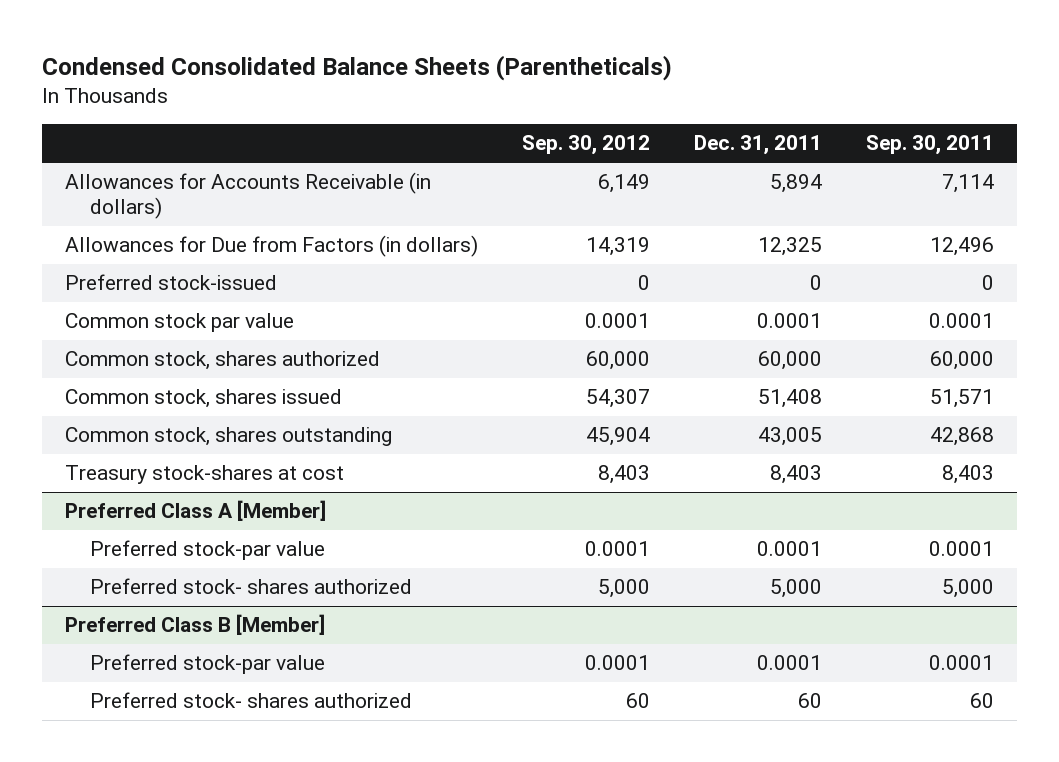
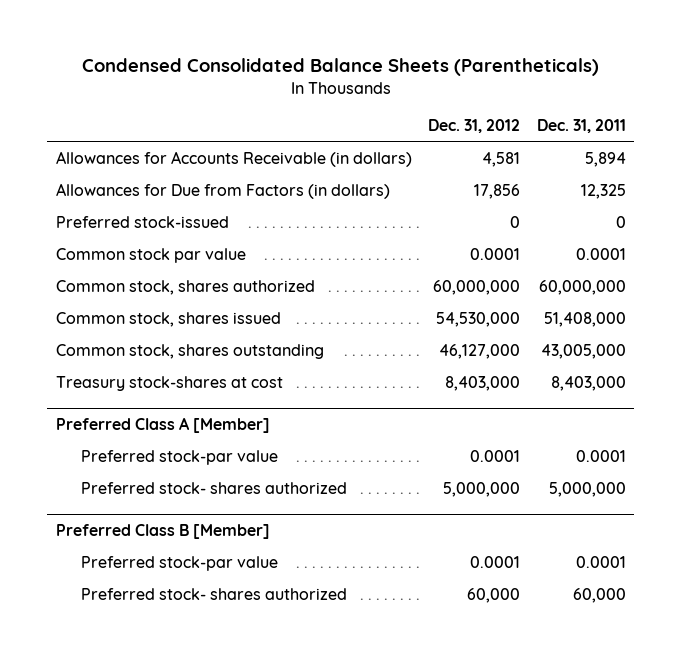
[521,135,650,156] Sep. 30, 2012 -> none
[866,135,995,156] Sep. 30, 2011 -> none
none -> [428,119,521,134] Dec. 31, 2012
[758,351,823,371] 60,000 -> [539,279,627,295] 60,000,000
[758,389,823,409] 51,408 -> [544,311,627,327] 51,408,000
[758,427,823,447] 43,005 -> [541,343,627,359] 43,005,000
[770,465,823,485] 8,403 -> [551,375,627,391] 8,403,000
[770,579,823,599] 5,000 -> [549,481,627,497] 5,000,000
[798,693,823,709] 60 -> [573,587,627,603] 60,000

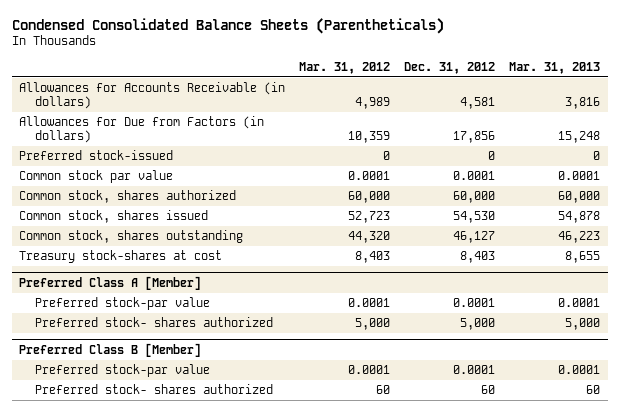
[537,119,627,134] Dec. 31, 2011 -> none
none -> [299,62,391,75] Mar. 31, 2012
none -> [509,62,601,75] Mar. 31, 2013
[433,279,521,295] 60,000,000 -> [453,191,496,204] 60,000
[436,311,521,327] 54,530,000 -> [453,211,496,224] 54,530
[439,343,521,359] 46,127,000 -> [453,231,496,244] 46,127
[445,375,521,391] 8,403,000 -> [460,251,496,264] 8,403
[443,481,521,497] 5,000,000 -> [460,318,496,331] 5,000
[467,587,521,603] 60,000 -> [481,385,496,395] 60

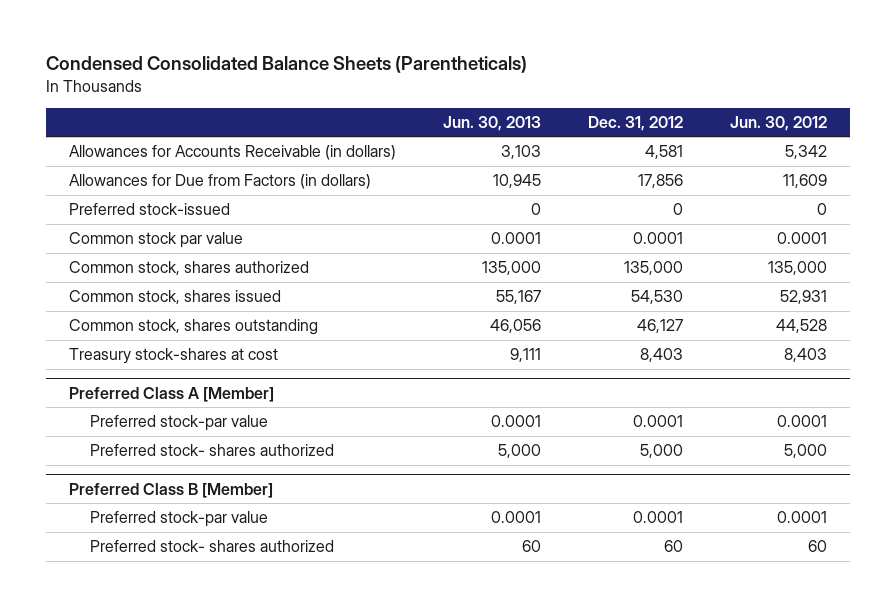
[299,62,391,75] Mar. 31, 2012 -> none
[509,62,601,75] Mar. 31, 2013 -> none
none -> [442,115,541,131] Jun. 30, 2013
none -> [729,115,827,131] Jun. 30, 2012
[453,191,496,204] 60,000 -> [623,261,683,276] 135,000

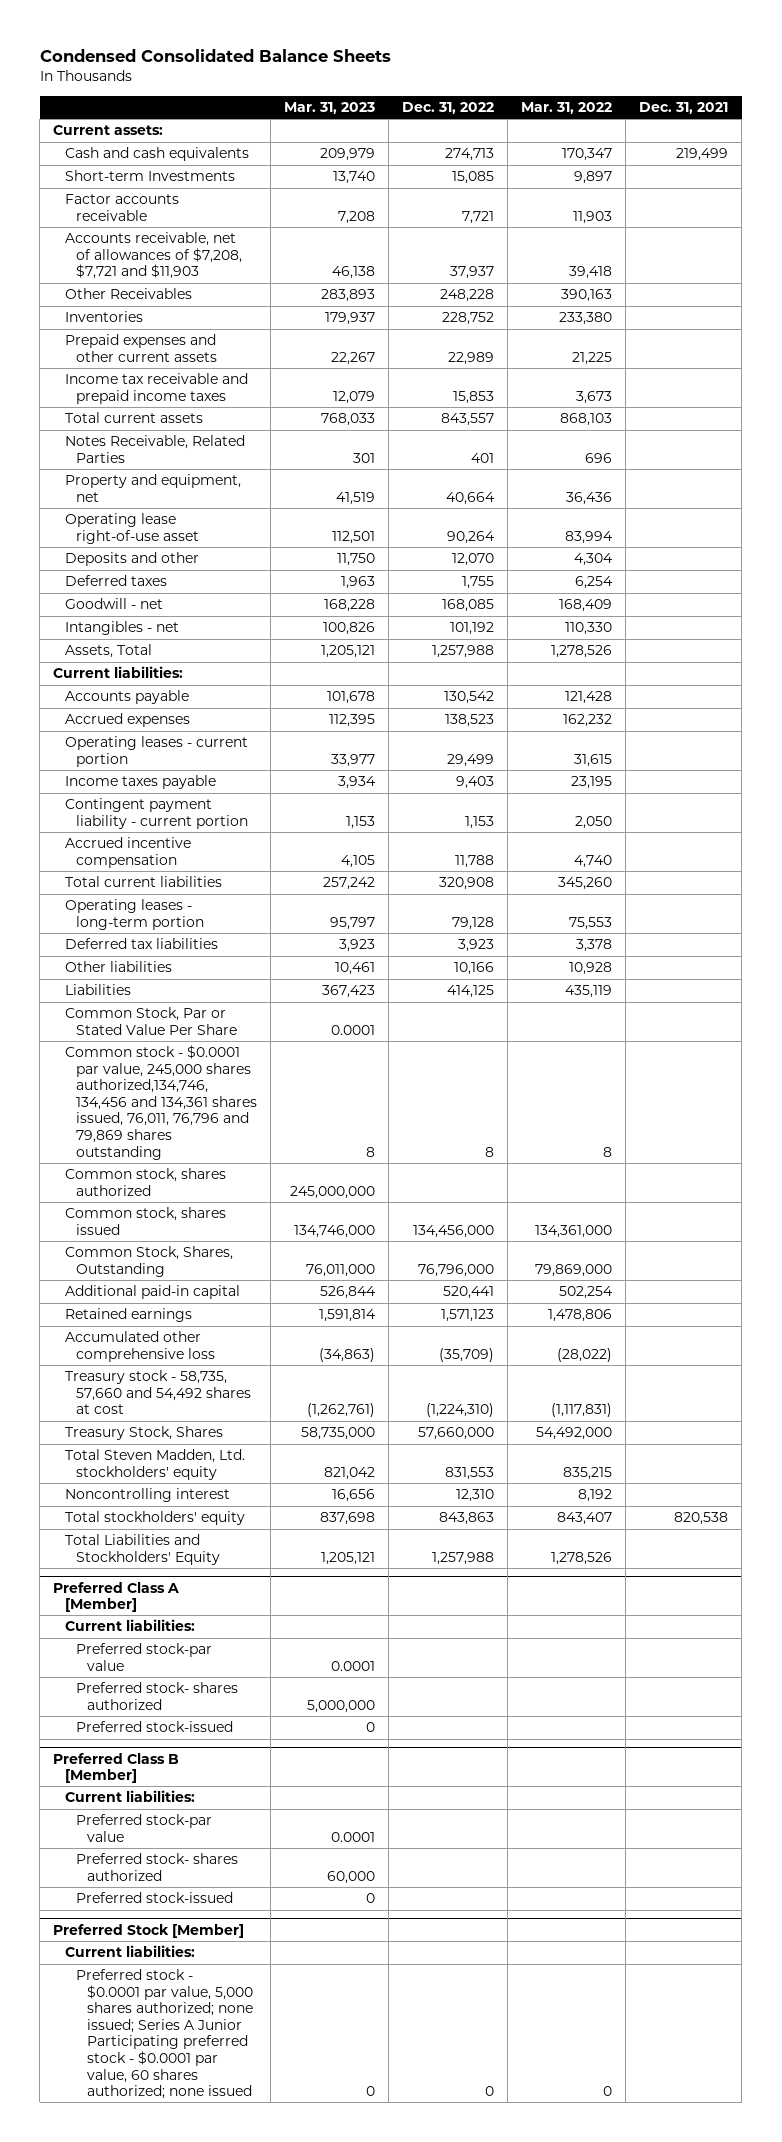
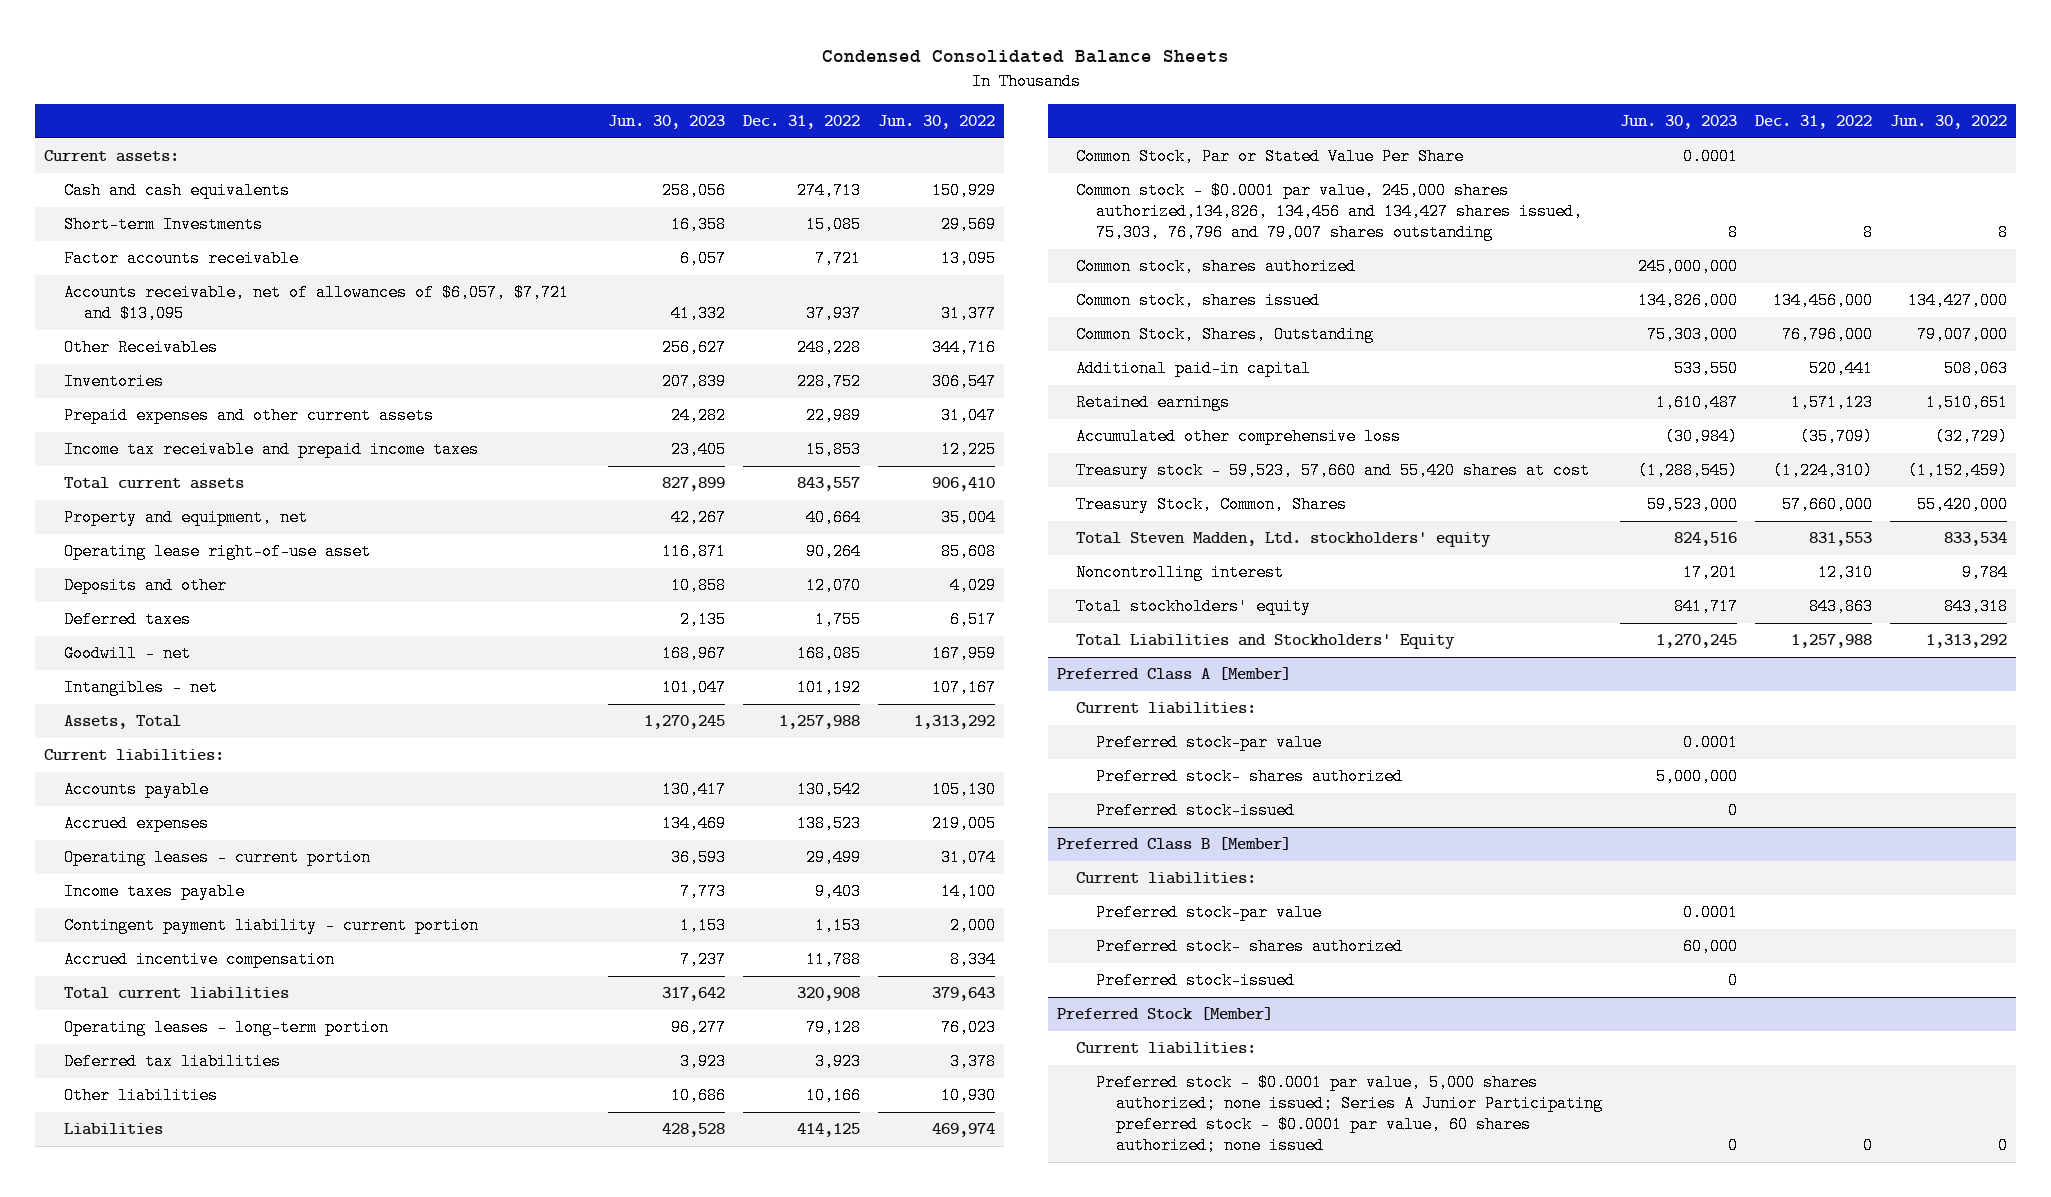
[283,101,375,114] Mar. 31, 2023 -> none
[520,101,612,114] Mar. 31, 2022 -> none
[639,101,729,114] Dec. 31, 2021 -> none
none -> [607,115,725,130] Jun. 30, 2023
none -> [877,115,995,130] Jun. 30, 2022
[64,232,242,280] Accounts receivable, net of allowances of $7,208, $7,721 and $11,903 -> [63,284,569,323] Accounts receivable, net of allowances of $6,057, $7,721 and $13,095
[64,435,245,463] Notes Receivable, Related Parties -> none
[64,1045,257,1160] Common stock - $0.0001 par value, 245,000 shares authorized,134,746, 134,456 and 134,361 shares issued, 76,011, 76,796 and 79,869 shares outstanding -> [1076,182,1584,242] Common stock - $0.0001 par value, 245,000 shares authorized,134,826, 134,456 and 134,427 shares issued, 75,303, 76,796 and 79,007 shares outstanding
[64,1370,251,1415] Treasury stock - 58,735, 57,660 and 54,492 shares at cost -> [1076,462,1591,480] Treasury stock - 59,523, 57,660 and 55,420 shares at cost
[64,1426,223,1441] Treasury Stock, Shares -> [1076,496,1348,514] Treasury Stock, Common, Shares

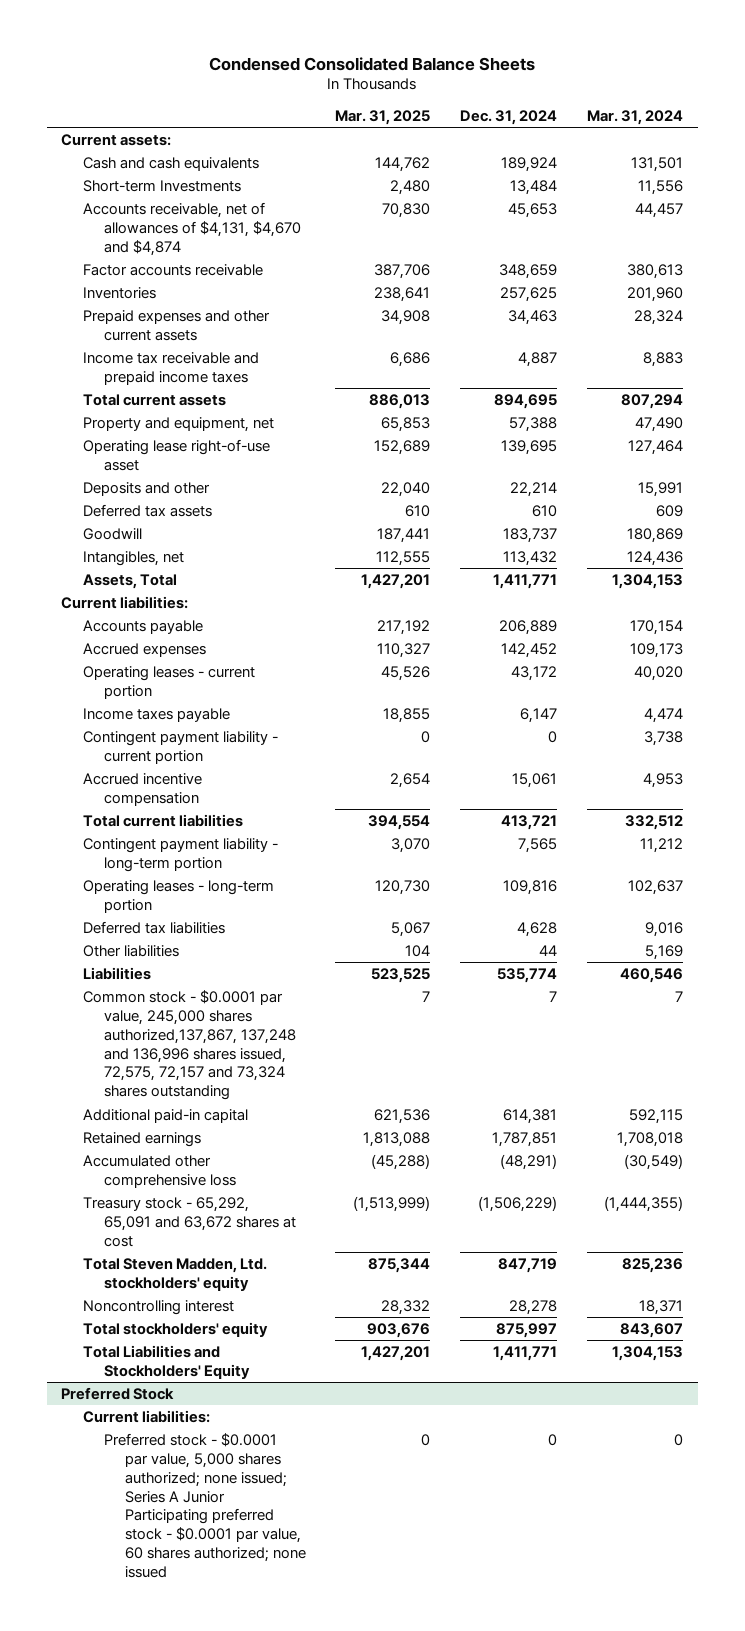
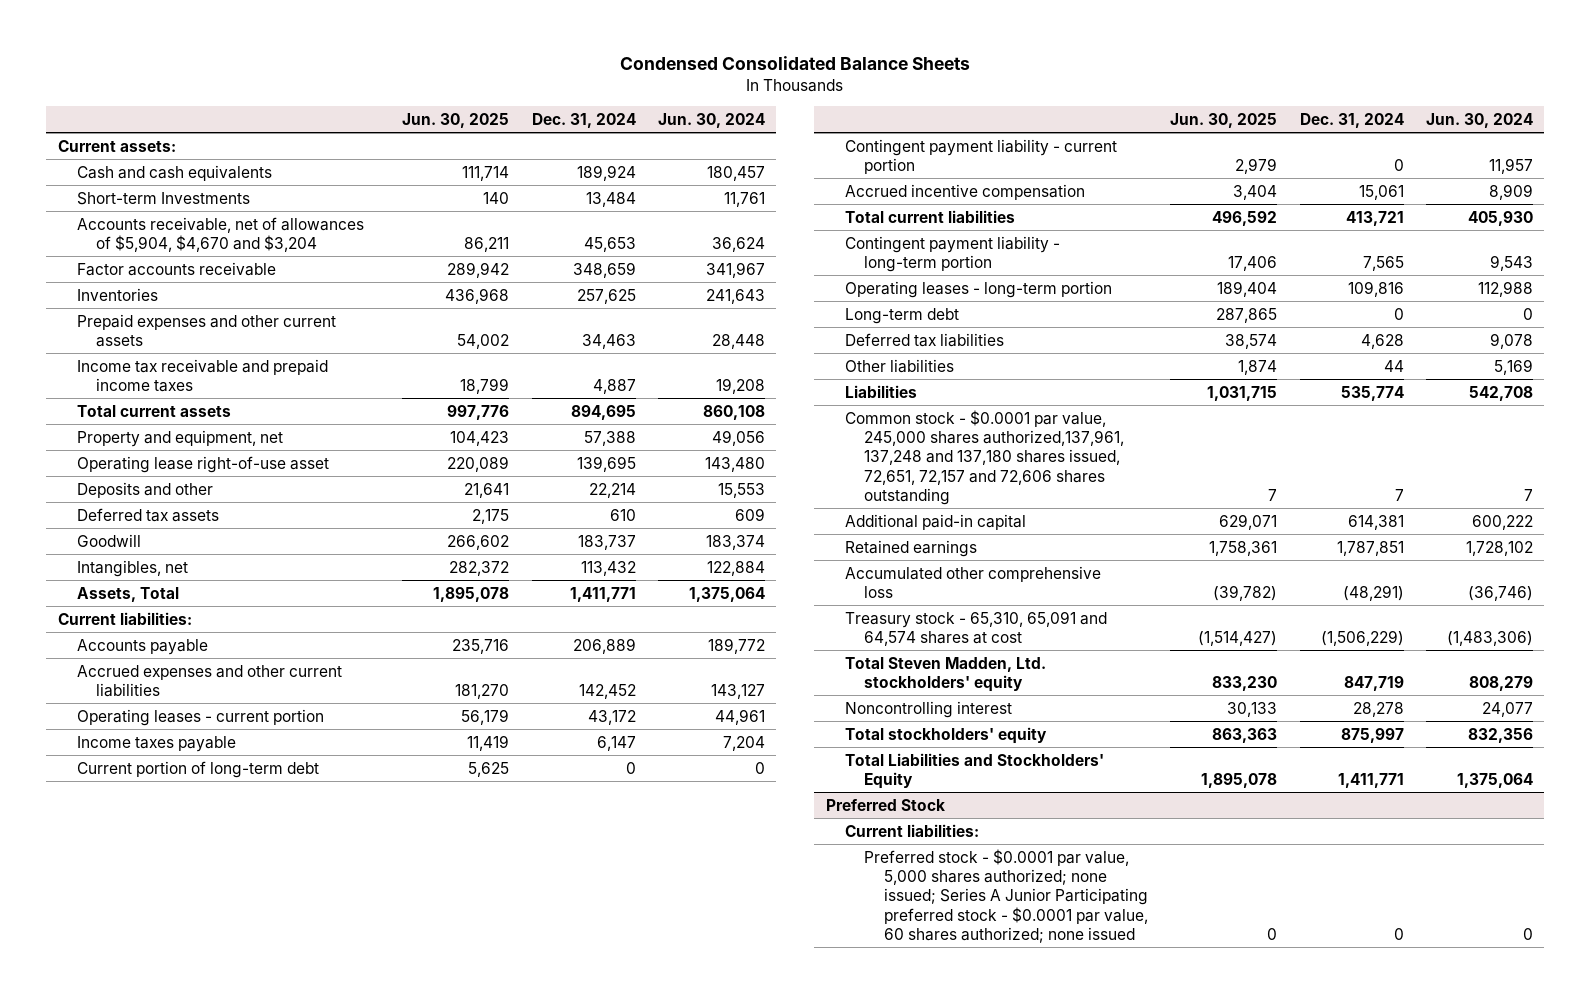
[335,109,431,125] Mar. 31, 2025 -> none
[587,109,684,125] Mar. 31, 2024 -> none
none -> [402,112,510,128] Jun. 30, 2025
none -> [657,112,765,128] Jun. 30, 2024
[82,201,301,256] Accounts receivable, net of allowances of $4,131, $4,670 and $4,874 -> [77,216,365,252] Accounts receivable, net of allowances of $5,904, $4,670 and $3,204
[82,642,206,657] Accrued expenses -> [77,664,343,697] Accrued expenses and other current liabilities
none -> [77,760,320,778] Current portion of long-term debt
none -> [845,307,960,324] Long-term debt
[82,989,296,1101] Common stock - $0.0001 par value, 245,000 shares authorized,137,867, 137,248 and 136,996 shares issued, 72,575, 72,157 and 73,324 shares outstanding -> [845,409,1125,505] Common stock - $0.0001 par value, 245,000 shares authorized,137,961, 137,248 and 137,180 shares issued, 72,651, 72,157 and 72,606 shares outstanding
[82,1196,296,1247] Treasury stock - 65,292, 65,091 and 63,672 shares at cost -> [845,610,1108,646] Treasury stock - 65,310, 65,091 and 64,574 shares at cost

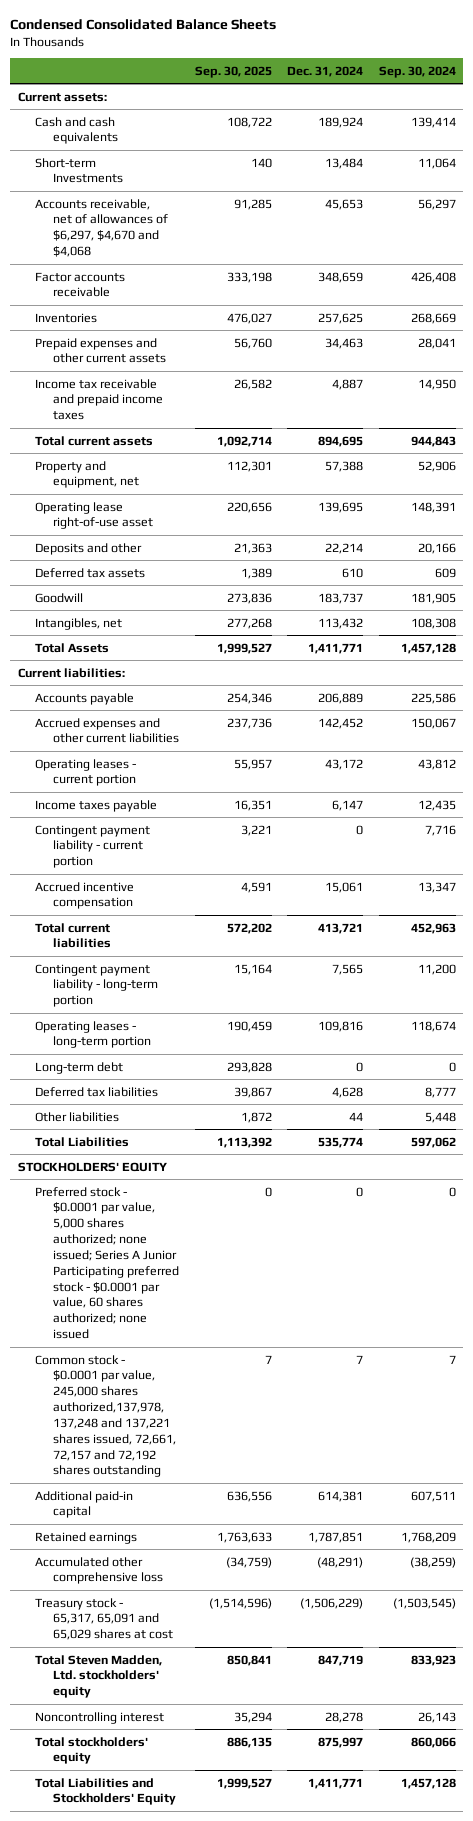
[402,112,510,128] Jun. 30, 2025 -> none
[657,112,765,128] Jun. 30, 2024 -> none
none -> [194,65,272,78] Sep. 30, 2025
none -> [378,65,456,78] Sep. 30, 2024
[77,216,365,252] Accounts receivable, net of allowances of $5,904, $4,670 and $3,204 -> [35,198,169,258] Accounts receivable, net of allowances of $6,297, $4,670 and $4,068
[77,586,180,602] Assets, Total -> [35,642,110,653] Total Assets
[77,760,320,778] Current portion of long-term debt -> none
[845,384,918,398] Liabilities -> [35,1136,130,1147] Total Liabilities
none -> [17,1161,167,1172] STOCKHOLDERS' EQUITY
none -> [35,1186,180,1340] Preferred stock - $0.0001 par value, 5,000 shares authorized; none issued; Series A Junior Participating preferred stock - $0.0001 par value, 60 shares authorized; none issued
[845,409,1125,505] Common stock - $0.0001 par value, 245,000 shares authorized,137,961, 137,248 and 137,180 shares issued, 72,651, 72,157 and 72,606 shares outstanding -> [35,1354,177,1478] Common stock - $0.0001 par value, 245,000 shares authorized,137,978, 137,248 and 137,221 shares issued, 72,661, 72,157 and 72,192 shares outstanding
[845,610,1108,646] Treasury stock - 65,310, 65,091 and 64,574 shares at cost -> [35,1597,174,1641] Treasury stock - 65,317, 65,091 and 65,029 shares at cost
[825,798,945,811] Preferred Stock -> none
[845,823,980,837] Current liabilities: -> none
[864,848,1148,943] Preferred stock - $0.0001 par value, 5,000 shares authorized; none issued; Series A Junior Participating preferred stock - $0.0001 par value, 60 shares authorized; none issued -> none

